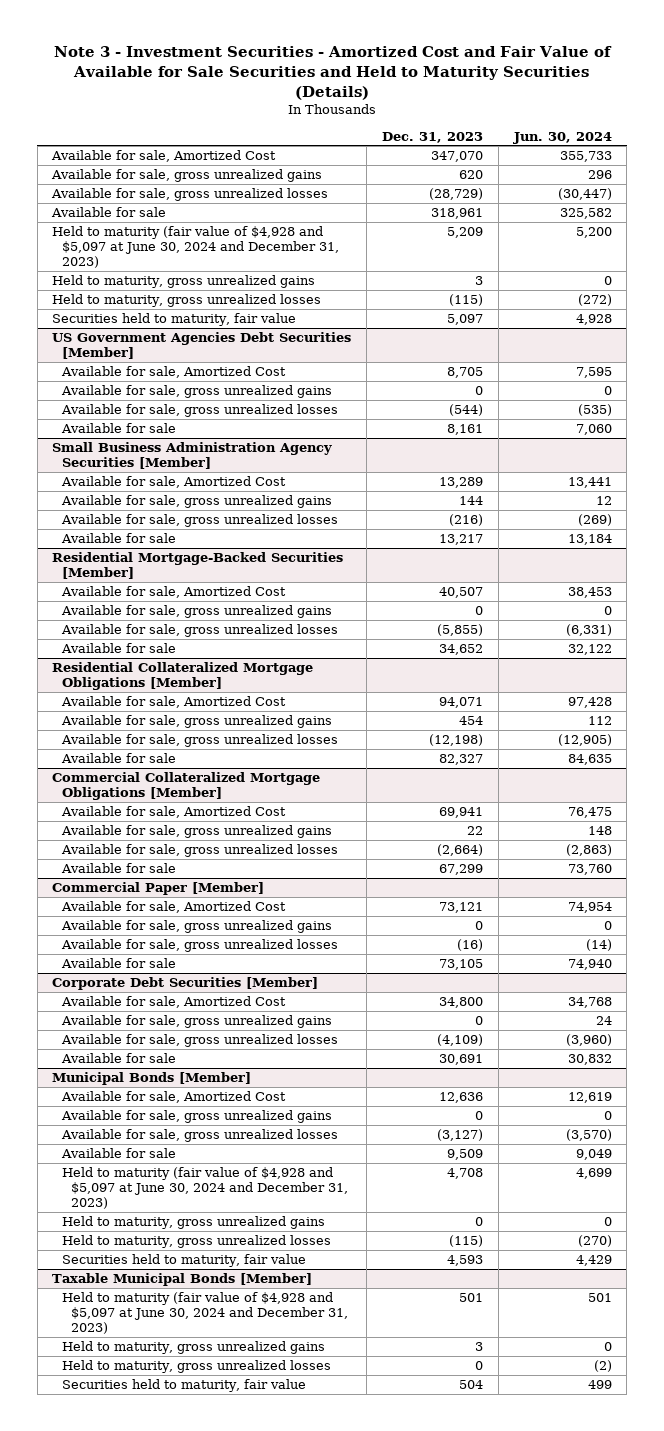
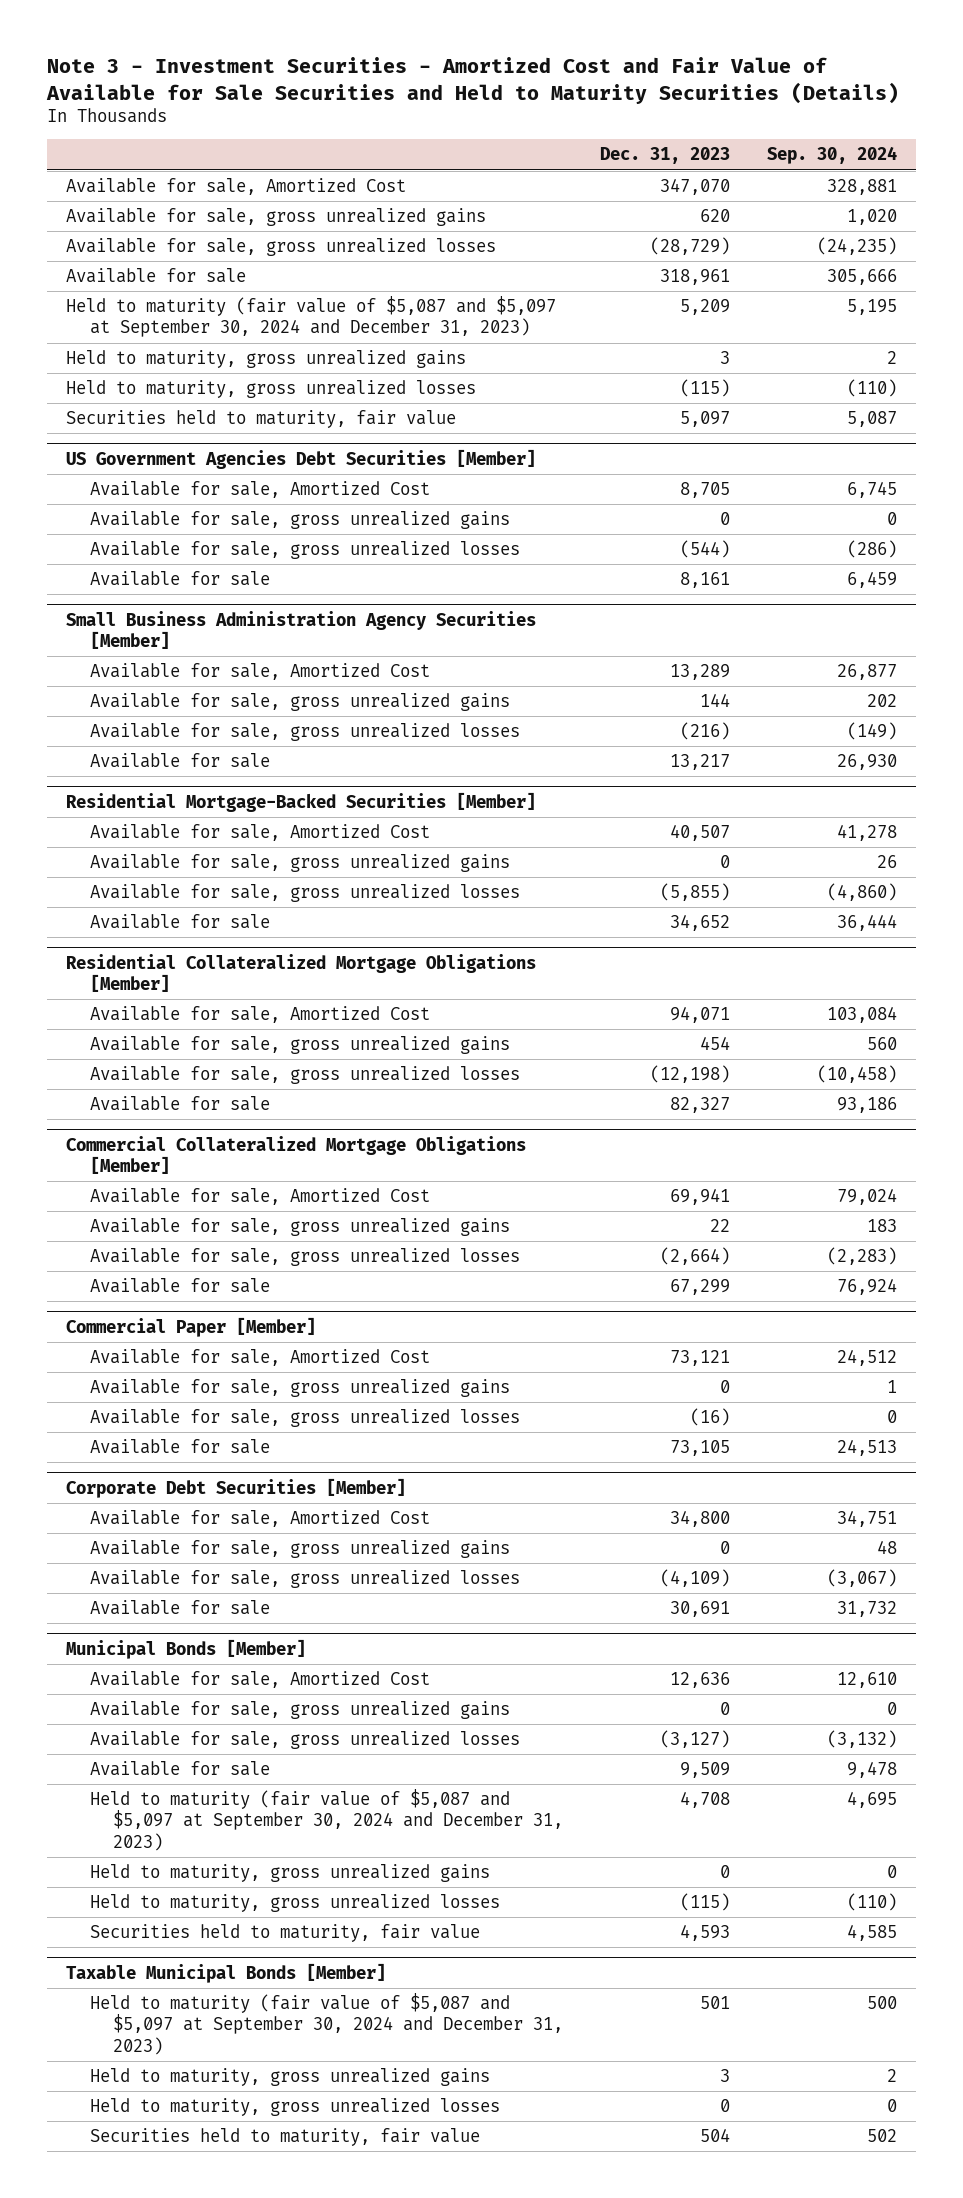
[512,131,612,144] Jun. 30, 2024 -> none
none -> [767,146,898,165] Sep. 30, 2024
[52,226,339,268] Held to maturity (fair value of $4,928 and $5,097 at June 30, 2024 and December 31, 2023) -> [65,296,556,338] Held to maturity (fair value of $5,087 and $5,097 at September 30, 2024 and December 31, 2023)
[61,1167,348,1209] Held to maturity (fair value of $4,928 and $5,097 at June 30, 2024 and December 31, 2023) -> [89,1789,564,1851] Held to maturity (fair value of $5,087 and $5,097 at September 30, 2024 and December 31, 2023)
[61,1292,348,1334] Held to maturity (fair value of $4,928 and $5,097 at June 30, 2024 and December 31, 2023) -> [89,1993,564,2055] Held to maturity (fair value of $5,087 and $5,097 at September 30, 2024 and December 31, 2023)

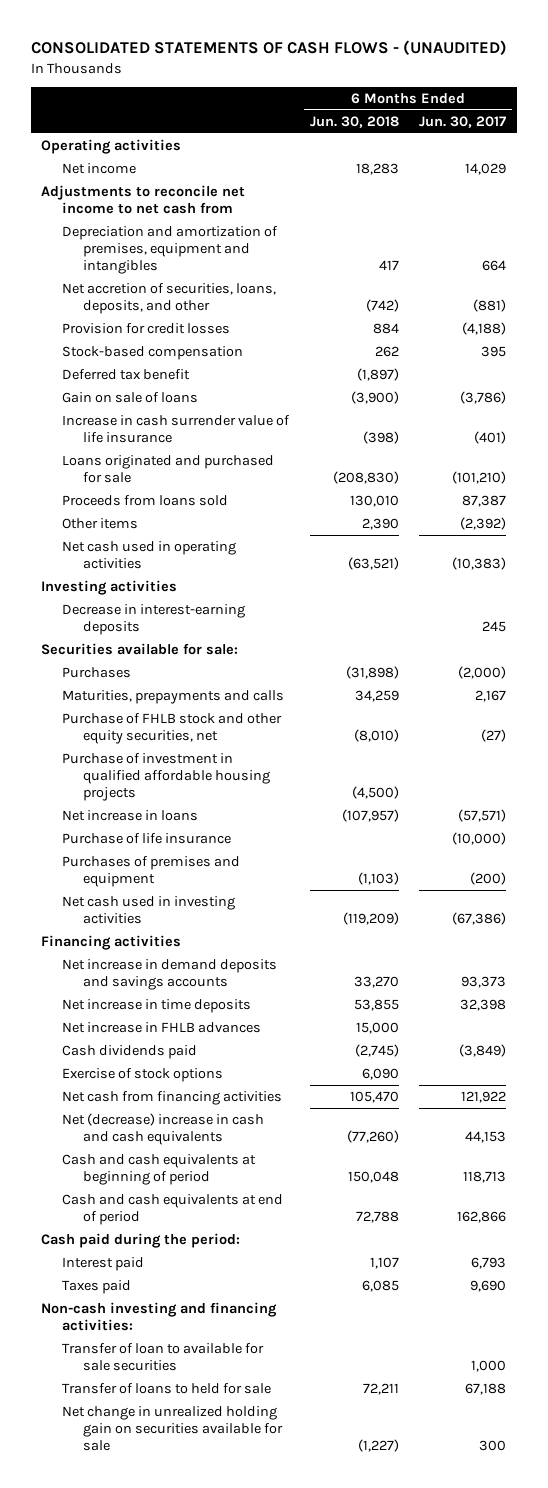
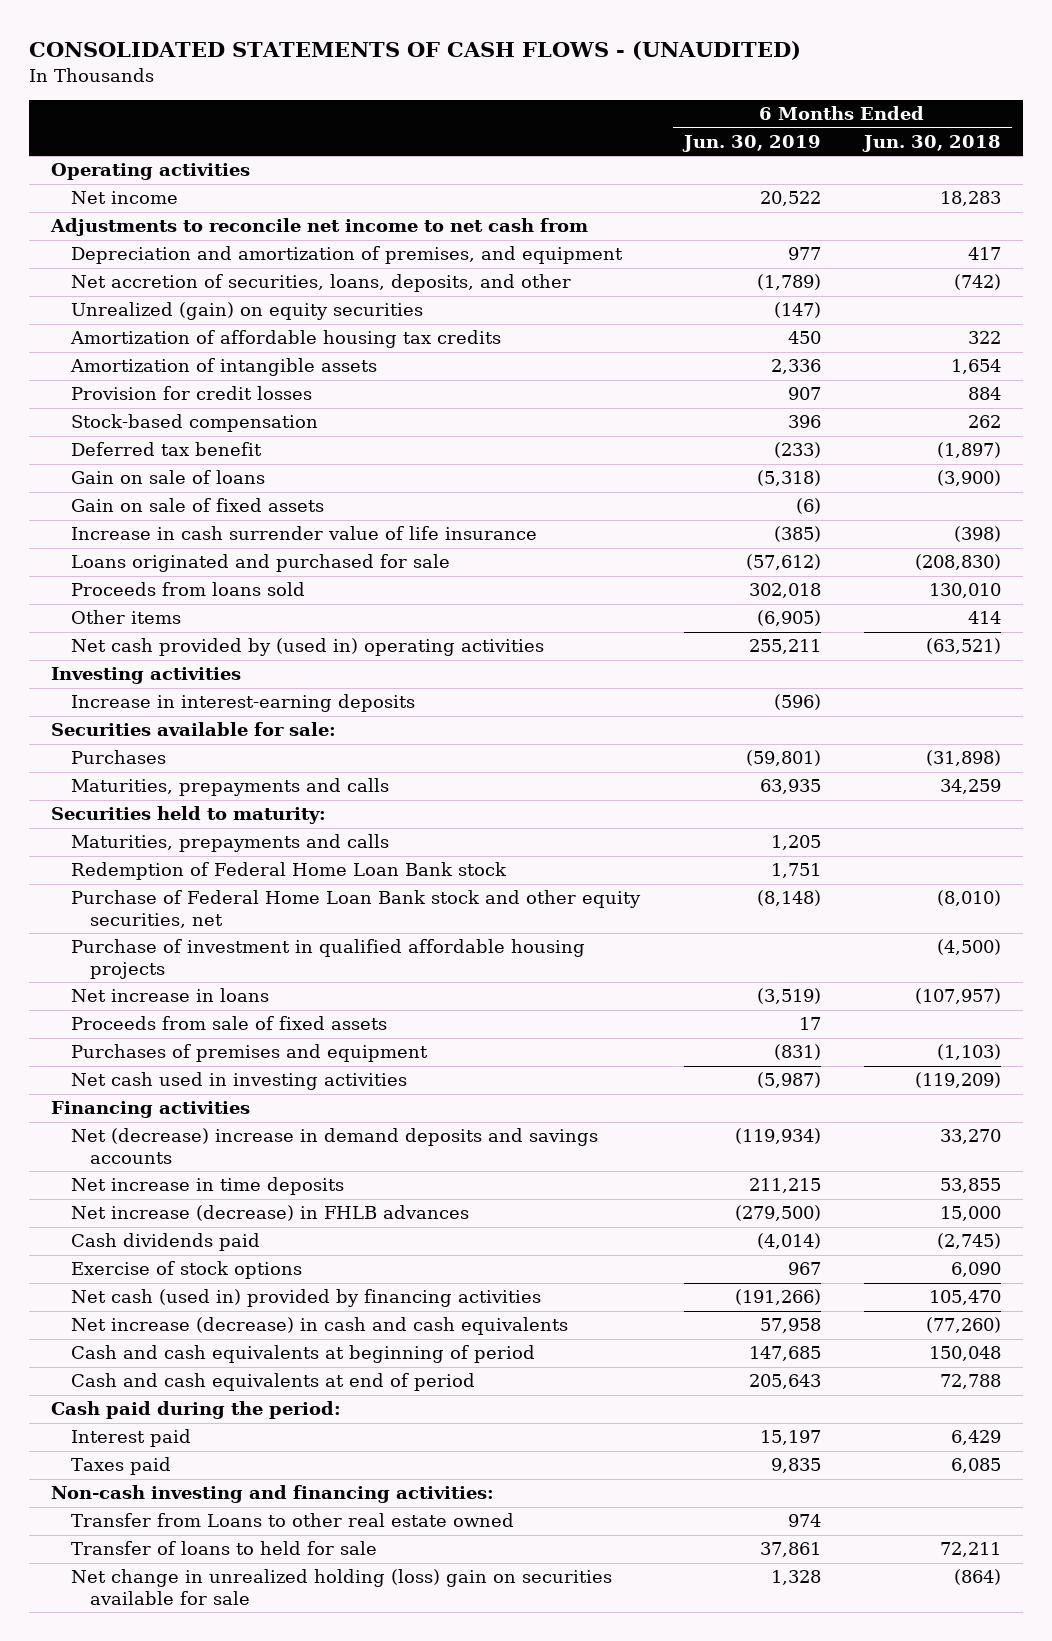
[419,115,507,128] Jun. 30, 2017 -> none
none -> [681,135,821,153] Jun. 30, 2019
[61,226,278,274] Depreciation and amortization of premises, equipment and intangibles -> [70,246,623,265] Depreciation and amortization of premises, and equipment
none -> [70,302,423,321] Unrealized (gain) on equity securities
none -> [69,330,501,349] Amortization of affordable housing tax credits
none -> [69,358,377,377] Amortization of intangible assets
none -> [70,498,324,513] Gain on sale of fixed assets
[361,518,399,531] 2,390 -> [968,611,1002,625] 414
[61,541,236,569] Net cash used in operating activities -> [70,638,544,657] Net cash provided by (used in) operating activities
[61,604,245,635] Decrease in interest-earning deposits -> [70,694,415,713] Increase in interest-earning deposits
none -> [50,806,326,825] Securities held to maturity:
none -> [70,834,389,853] Maturities, prepayments and calls
none -> [70,862,507,881] Redemption of Federal Home Loan Bank stock
[61,713,282,744] Purchase of FHLB stock and other equity securities, net -> [70,890,641,928] Purchase of Federal Home Loan Bank stock and other equity securities, net
[61,833,231,845] Purchase of life insurance -> none
none -> [70,1016,387,1031] Proceeds from sale of fixed assets
[61,959,277,990] Net increase in demand deposits and savings accounts -> [70,1128,598,1164] Net (decrease) increase in demand deposits and savings accounts
[61,1022,261,1034] Net increase in FHLB advances -> [70,1205,469,1222] Net increase (decrease) in FHLB advances
[61,1091,282,1106] Net cash from financing activities -> [70,1289,541,1308] Net cash (used in) provided by financing activities
[61,1113,264,1145] Net (decrease) increase in cash and cash equivalents -> [70,1317,568,1336] Net increase (decrease) in cash and cash equivalents
[369,1257,399,1270] 1,107 -> [951,1430,1002,1446] 6,429
[61,1343,264,1371] Transfer of loan to available for sale securities -> none
none -> [70,1513,514,1528] Transfer from Loans to other real estate owned
[61,1406,283,1451] Net change in unrealized holding gain on securities available for sale -> [70,1569,612,1605] Net change in unrealized holding (loss) gain on securities available for sale
[357,1438,399,1452] (1,227) -> [954,1569,1002,1586] (864)

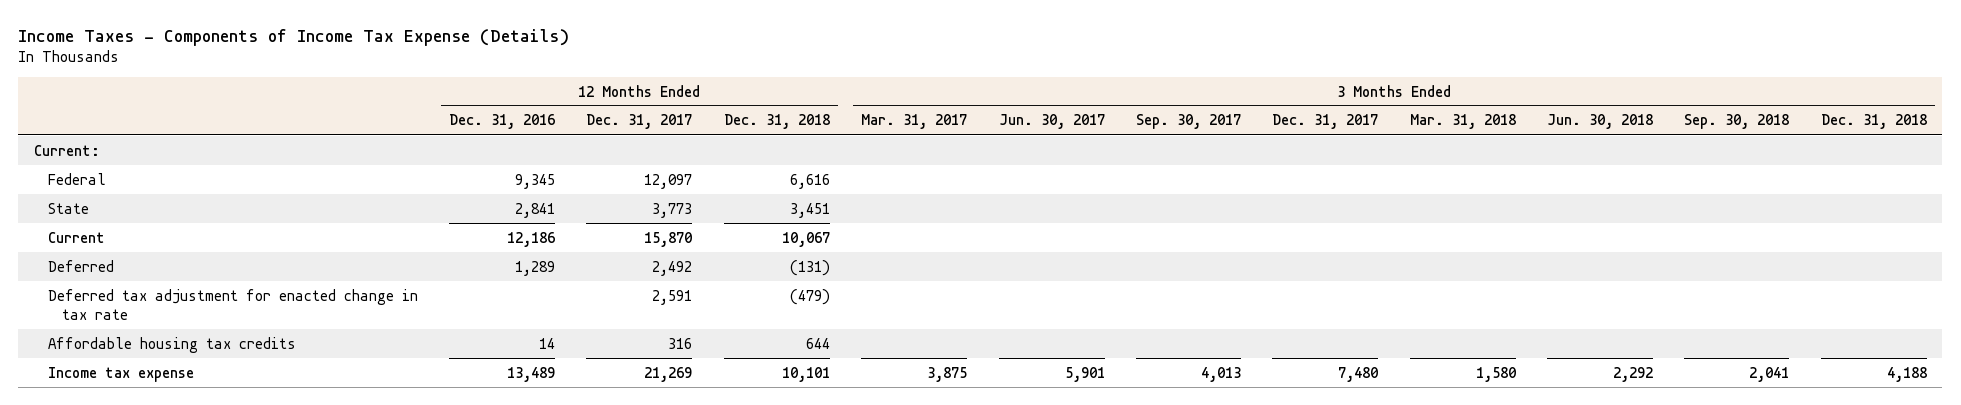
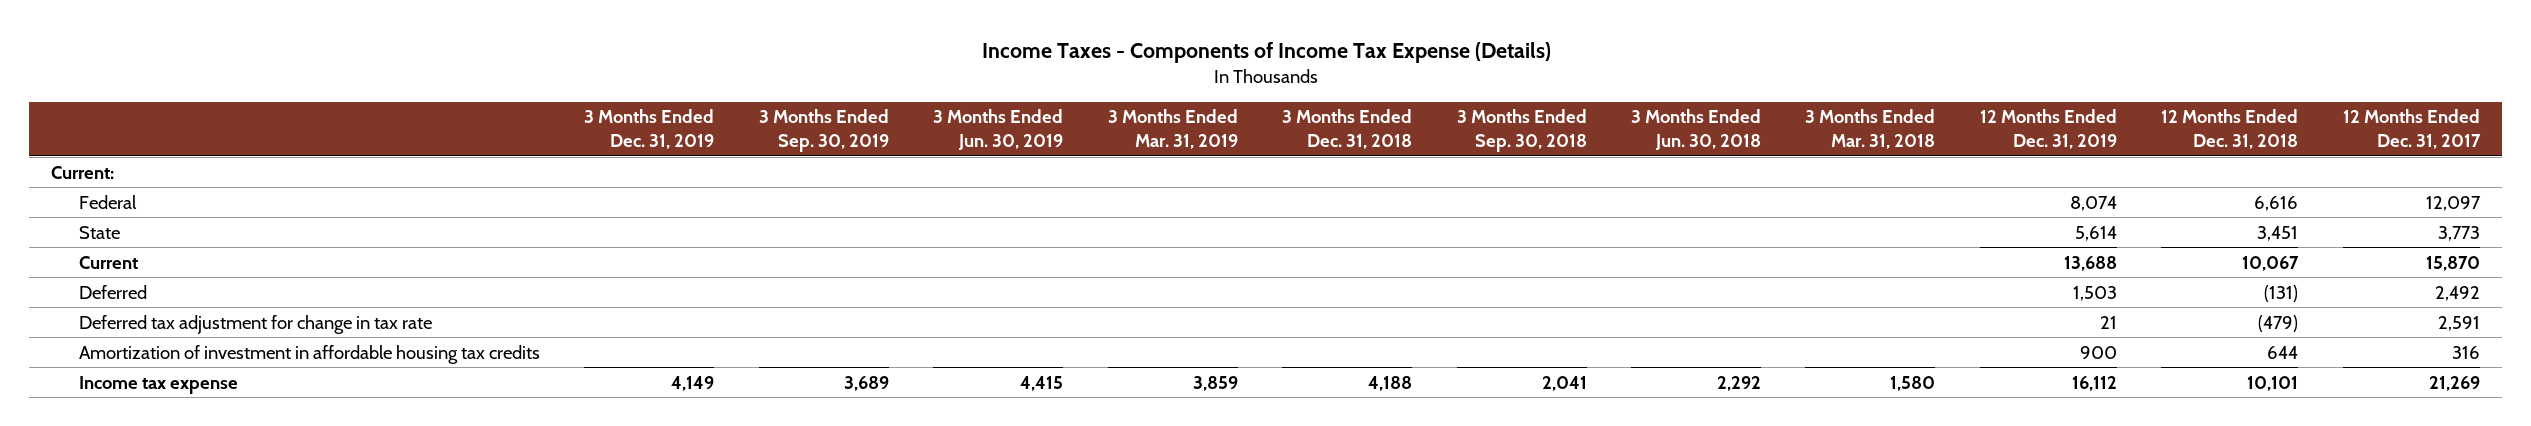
[449,114,556,130] Dec. 31, 2016 -> none
[861,114,968,130] Mar. 31, 2017 -> none
[998,114,1105,130] Jun. 30, 2017 -> none
[1135,114,1241,130] Sep. 30, 2017 -> none
[1272,114,1379,130] Dec. 31, 2017 -> none
none -> [584,109,715,149] 3 Months Ended Dec. 31, 2019
none -> [758,109,889,152] 3 Months Ended Sep. 30, 2019
none -> [933,109,1064,150] 3 Months Ended Jun. 30, 2019
none -> [1107,109,1238,149] 3 Months Ended Mar. 31, 2019
none -> [1979,109,2117,149] 12 Months Ended Dec. 31, 2019
[47,288,418,320] Deferred tax adjustment for enacted change in tax rate -> [78,314,432,334] Deferred tax adjustment for change in tax rate
[47,336,296,353] Affordable housing tax credits -> [78,344,540,364] Amortization of investment in affordable housing tax credits

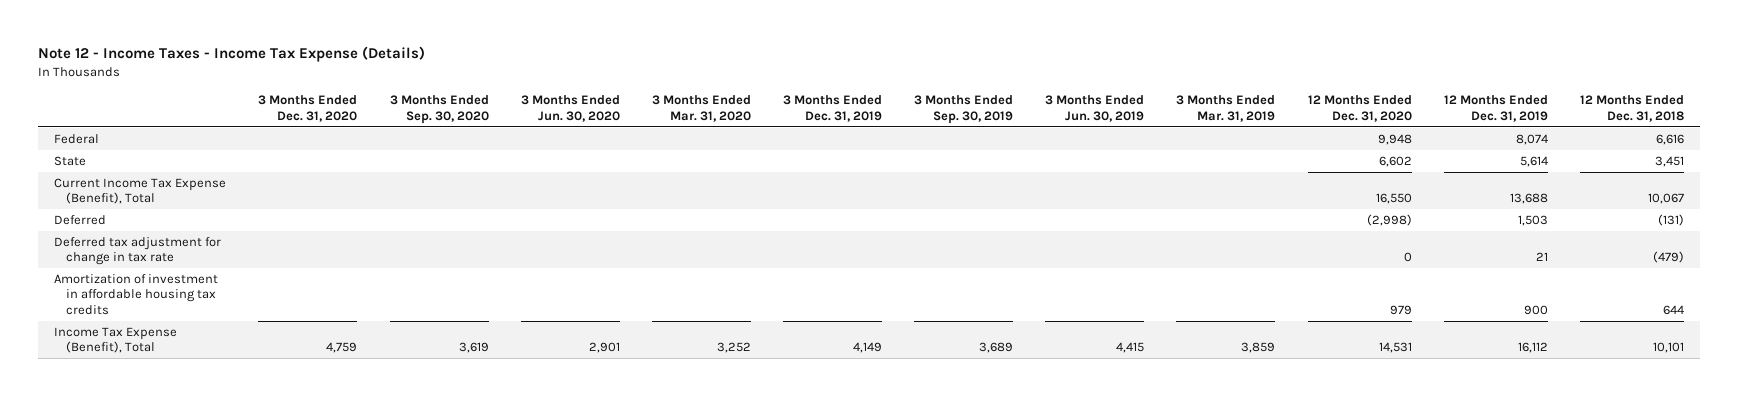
[981,41,1551,63] Income Taxes - Components of Income Tax Expense (Details) -> [38,46,426,63] Note 12 - Income Taxes - Income Tax Expense (Details)
[1282,109,1413,149] 3 Months Ended Dec. 31, 2018 -> none
[1456,109,1587,152] 3 Months Ended Sep. 30, 2018 -> none
[1631,109,1762,150] 3 Months Ended Jun. 30, 2018 -> none
[1805,109,1936,149] 3 Months Ended Mar. 31, 2018 -> none
[2342,109,2481,149] 12 Months Ended Dec. 31, 2017 -> none
none -> [258,95,358,122] 3 Months Ended Dec. 31, 2020
none -> [389,95,489,124] 3 Months Ended Sep. 30, 2020
none -> [520,95,620,122] 3 Months Ended Jun. 30, 2020
none -> [651,95,751,122] 3 Months Ended Mar. 31, 2020
none -> [1307,95,1412,122] 12 Months Ended Dec. 31, 2020
[51,165,115,179] Current: -> none
[78,255,138,269] Current -> [54,178,227,205] Current Income Tax Expense (Benefit), Total
[78,375,238,394] Income tax expense -> [54,327,178,354] Income Tax Expense (Benefit), Total

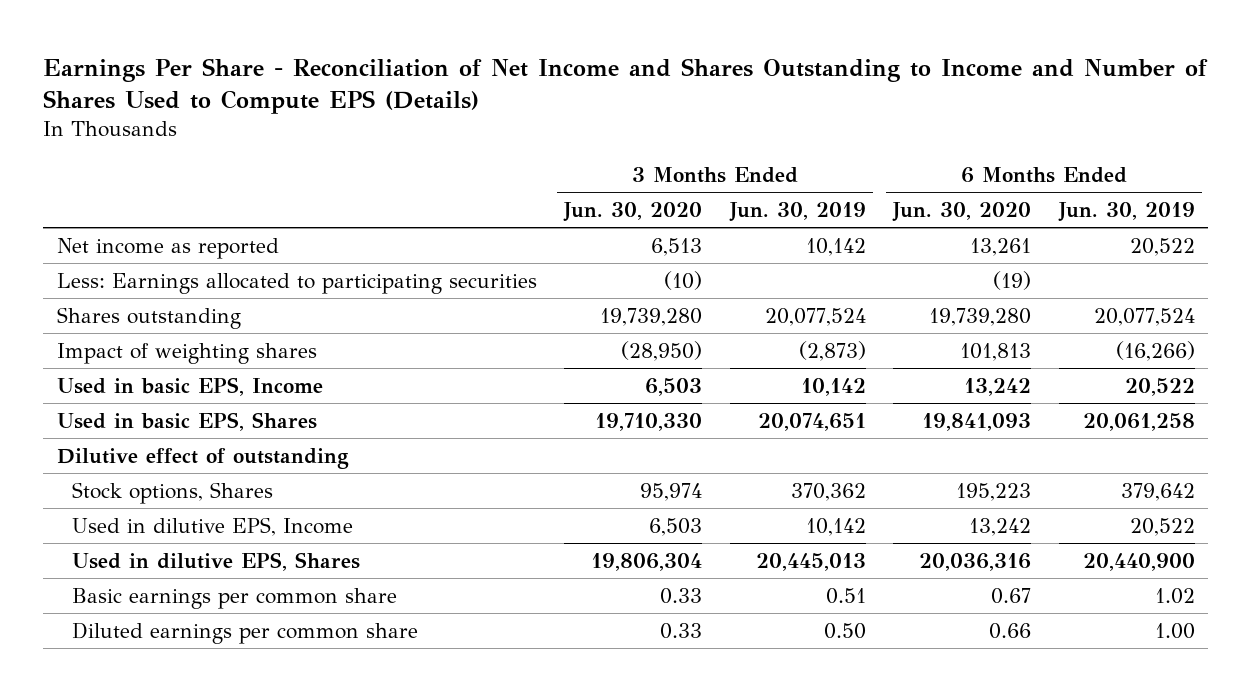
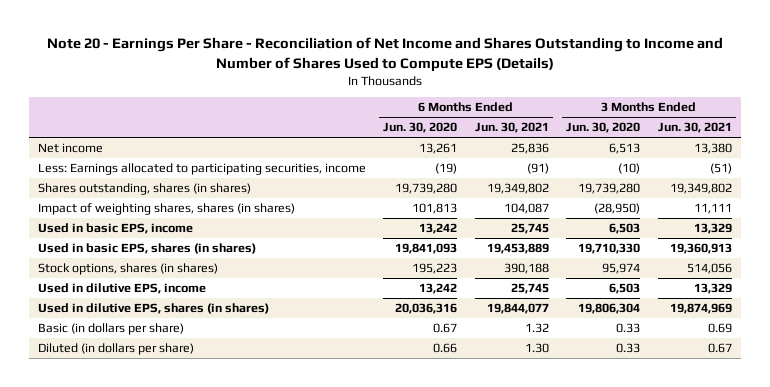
[43,57,1209,114] Earnings Per Share - Reconciliation of Net Income and Shares Outstanding to Income and Number of Shares Used to Compute EPS (Details) -> [46,37,723,72] Note 20 - Earnings Per Share - Reconciliation of Net Income and Shares Outstanding to Income and Number of Shares Used to Compute EPS (Details)
[728,201,866,222] Jun. 30, 2019 -> none
[1057,201,1195,222] Jun. 30, 2019 -> none
none -> [474,122,549,134] Jun. 30, 2021
none -> [657,122,732,134] Jun. 30, 2021
[56,447,349,469] Dilutive effect of outstanding -> none
[56,237,279,259] Net income as reported -> [37,143,103,154] Net income
[56,272,537,294] Less: Earnings allocated to participating securities -> [37,163,366,176] Less: Earnings allocated to participating securities, income
[56,306,241,329] Shares outstanding -> [37,183,251,196] Shares outstanding, shares (in shares)
[56,342,317,364] Impact of weighting shares -> [37,203,295,216] Impact of weighting shares, shares (in shares)
[56,376,323,396] Used in basic EPS, Income -> [37,223,193,235] Used in basic EPS, income
[56,411,317,431] Used in basic EPS, Shares -> [37,243,256,255] Used in basic EPS, shares (in shares)
[72,481,274,504] Stock options, Shares -> [37,263,218,276] Stock options, shares (in shares)
[72,516,354,536] Used in dilutive EPS, Income -> [37,283,206,295] Used in dilutive EPS, income
[72,551,361,571] Used in dilutive EPS, Shares -> [37,303,269,315] Used in dilutive EPS, shares (in shares)
[72,587,398,609] Basic earnings per common share -> [37,323,184,336] Basic (in dollars per share)
[72,621,419,644] Diluted earnings per common share -> [37,343,194,356] Diluted (in dollars per share)

